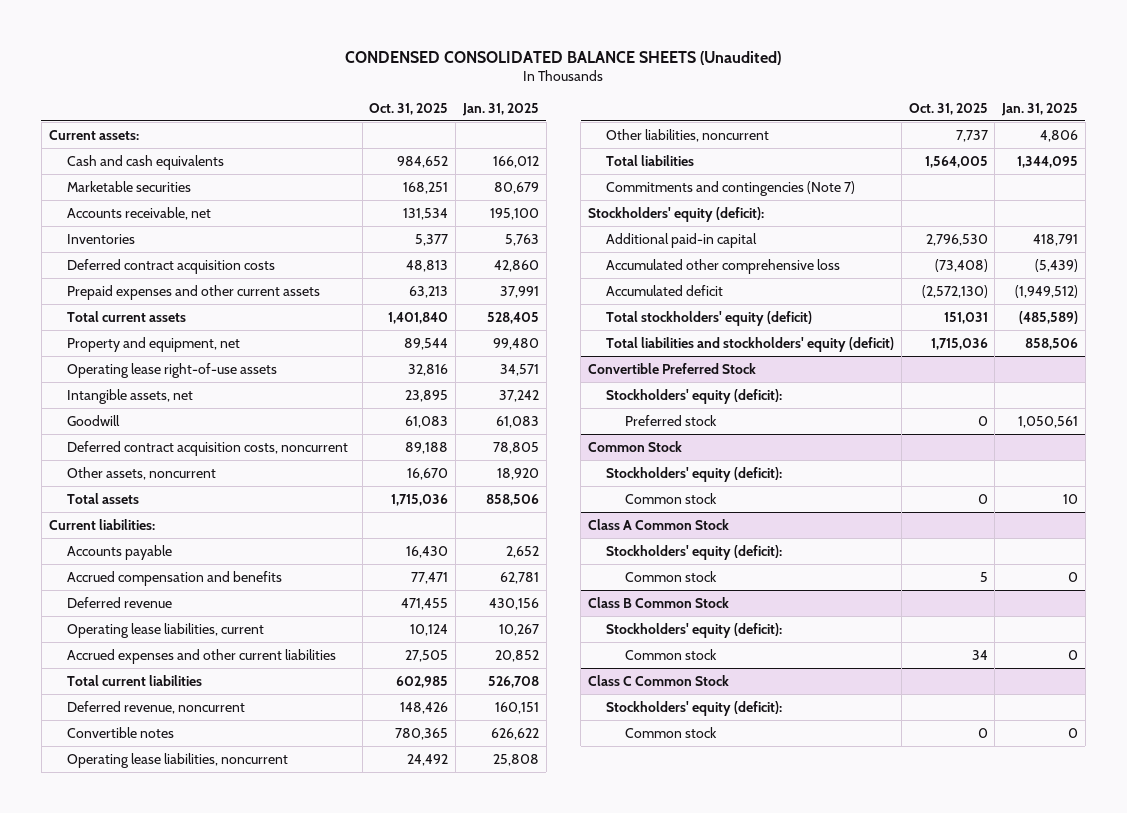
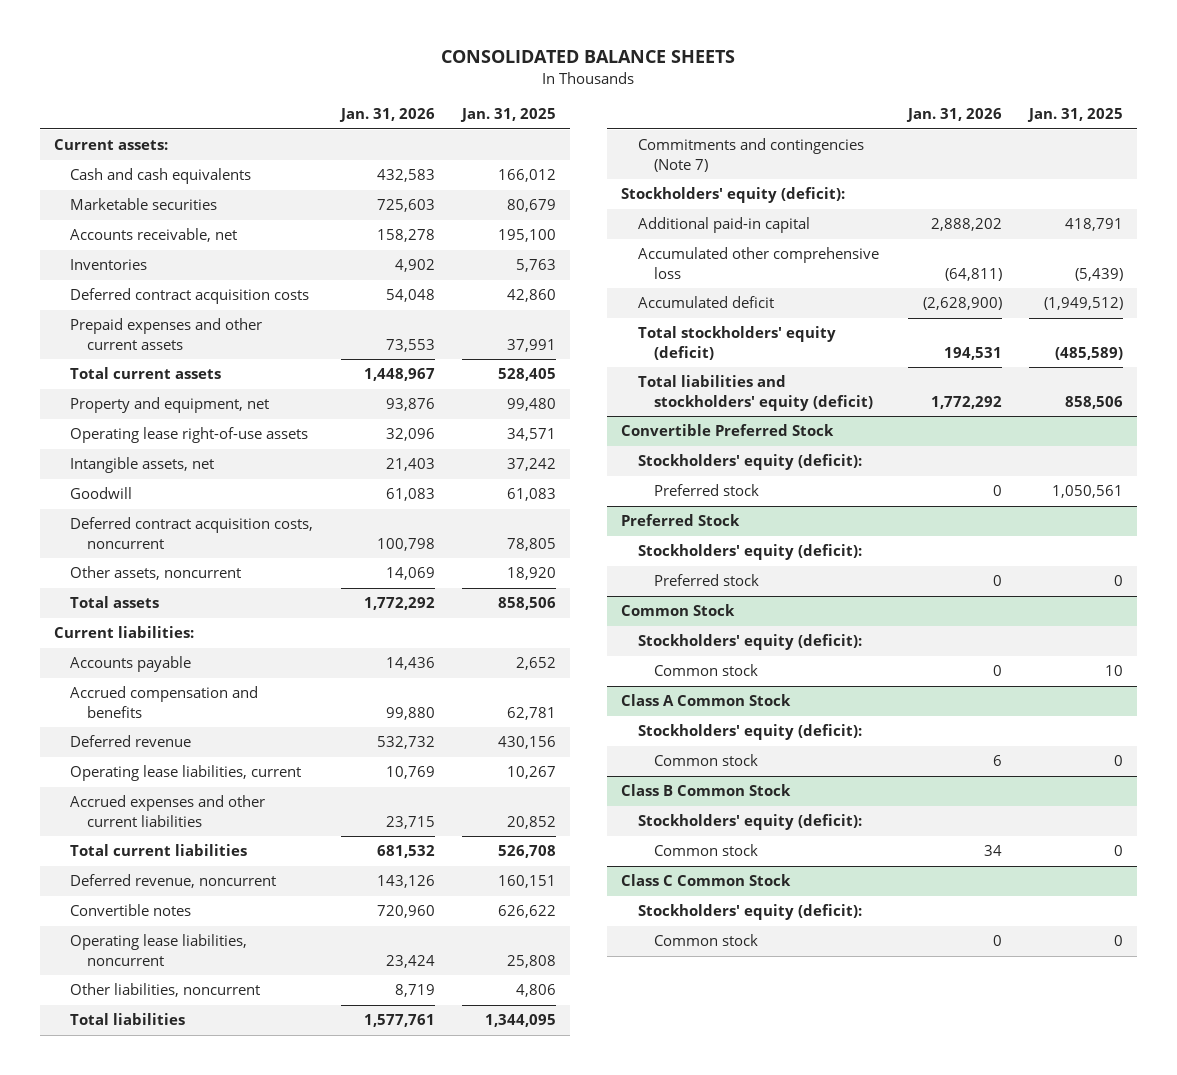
[345,50,782,65] CONDENSED CONSOLIDATED BALANCE SHEETS (Unaudited) -> [441,50,736,64] CONSOLIDATED BALANCE SHEETS
[369,102,449,115] Oct. 31, 2025 -> none
none -> [338,108,435,123] Jan. 31, 2026
none -> [620,514,740,527] Preferred Stock
none -> [637,544,862,561] Stockholders' equity (deficit):
none -> [654,574,760,587] Preferred stock

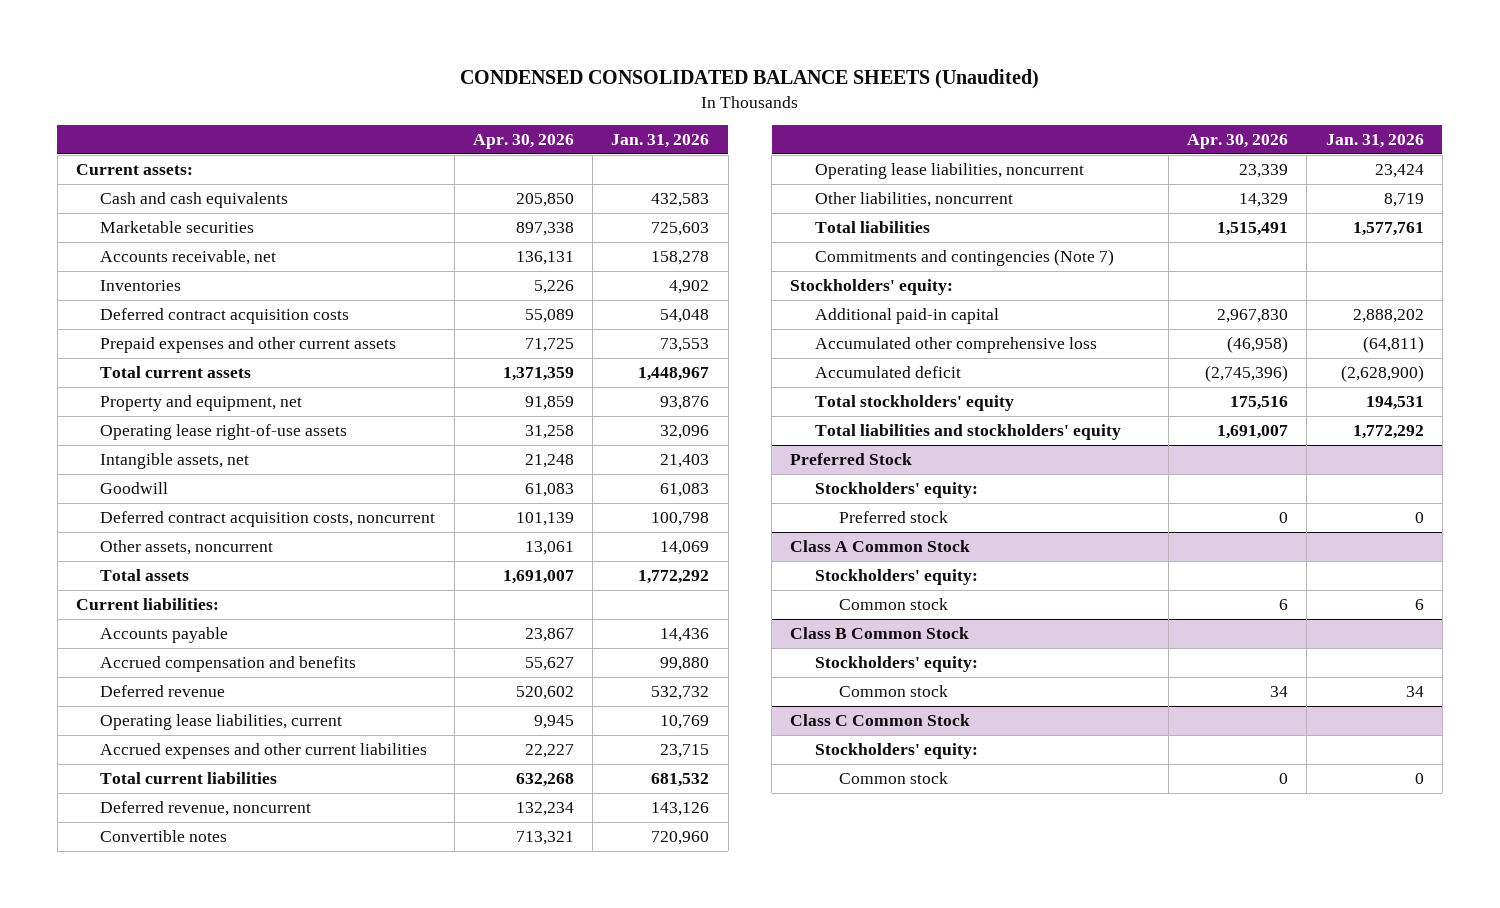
[441,50,736,64] CONSOLIDATED BALANCE SHEETS -> [459,69,1039,90] CONDENSED CONSOLIDATED BALANCE SHEETS (Unaudited)
[459,108,556,123] Jan. 31, 2025 -> none
none -> [472,134,574,150] Apr. 30, 2026
[620,187,845,204] Stockholders' equity (deficit): -> [790,278,954,295] Stockholders' equity:
[620,424,834,437] Convertible Preferred Stock -> none
[637,454,862,471] Stockholders' equity (deficit): -> none
[654,484,760,497] Preferred stock -> none
[637,326,836,360] Total stockholders' equity (deficit) -> [814,394,1014,411] Total stockholders' equity
[637,375,874,411] Total liabilities and stockholders' equity (deficit) -> [814,423,1121,440] Total liabilities and stockholders' equity
[637,544,862,561] Stockholders' equity (deficit): -> [814,481,978,498] Stockholders' equity:
[620,604,735,617] Common Stock -> none
[637,634,862,651] Stockholders' equity (deficit): -> none
[654,664,759,677] Common stock -> none
[637,724,862,741] Stockholders' equity (deficit): -> [814,568,978,585] Stockholders' equity:
[637,814,862,831] Stockholders' equity (deficit): -> [814,655,978,672] Stockholders' equity:
[637,904,862,921] Stockholders' equity (deficit): -> [814,742,978,759] Stockholders' equity:

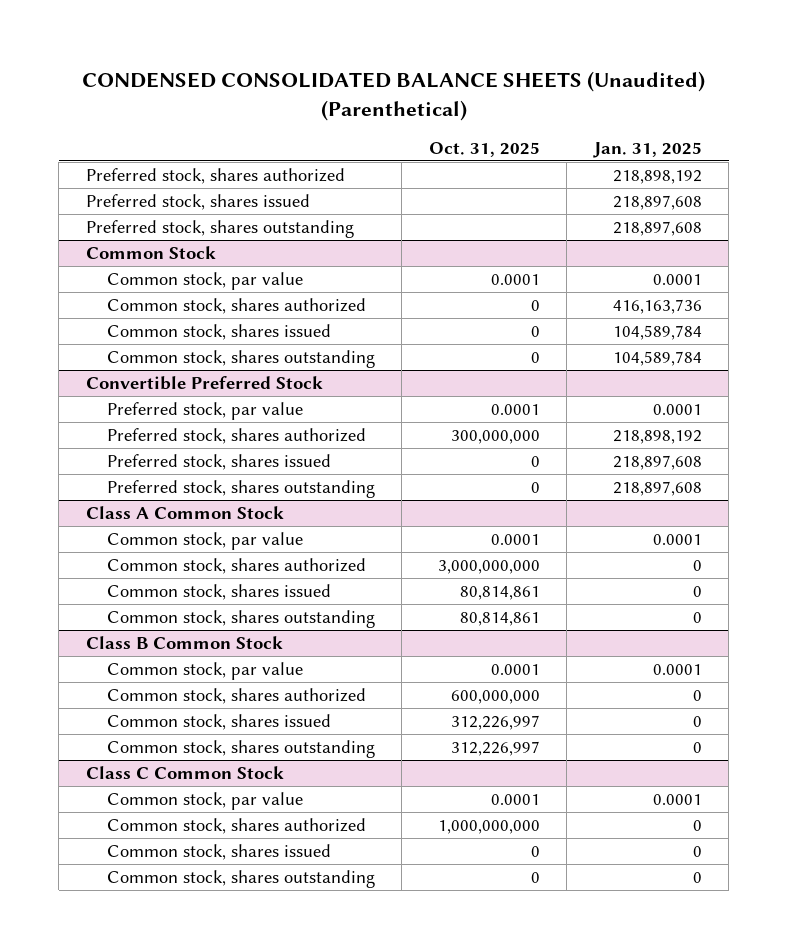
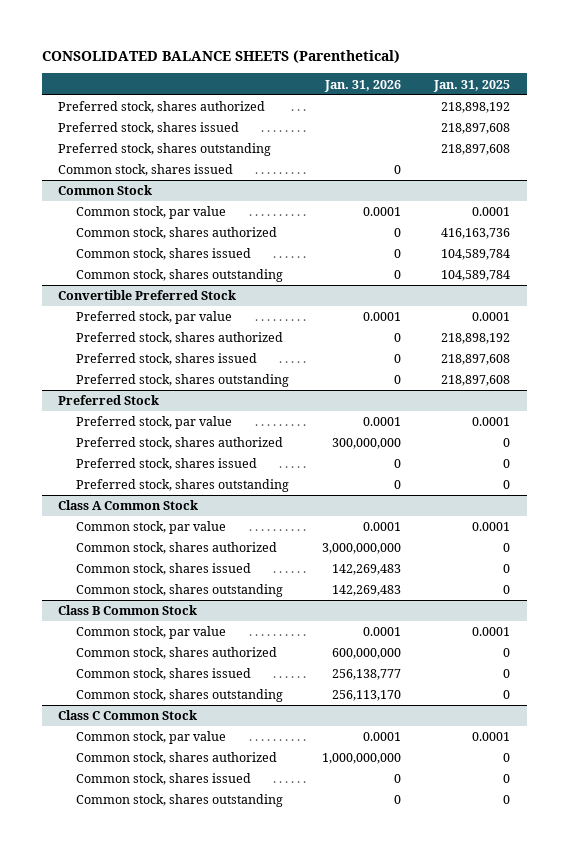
[81,71,705,122] CONDENSED CONSOLIDATED BALANCE SHEETS (Unaudited) (Parenthetical) -> [41,50,400,64] CONSOLIDATED BALANCE SHEETS (Parenthetical)
[428,141,540,157] Oct. 31, 2025 -> none
none -> [324,79,402,92] Jan. 31, 2026
none -> [58,164,234,177] Common stock, shares issued
none -> [58,395,160,406] Preferred Stock
none -> [76,416,233,430] Preferred stock, par value
none -> [76,437,284,450] Preferred stock, shares authorized
none -> [76,458,258,471] Preferred stock, shares issued
none -> [76,479,290,493] Preferred stock, shares outstanding

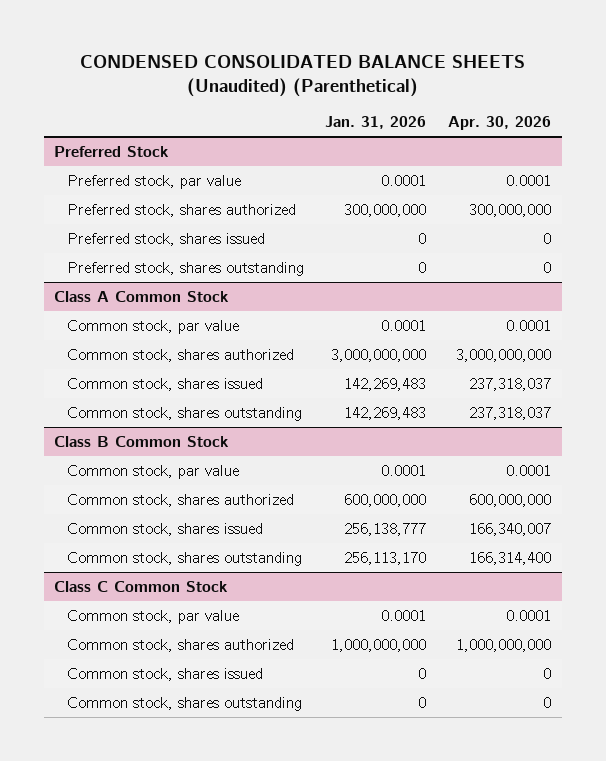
[41,50,400,64] CONSOLIDATED BALANCE SHEETS (Parenthetical) -> [79,54,525,97] CONDENSED CONSOLIDATED BALANCE SHEETS (Unaudited) (Parenthetical)
[433,79,511,92] Jan. 31, 2025 -> none
none -> [448,116,552,131] Apr. 30, 2026
[58,101,266,114] Preferred stock, shares authorized -> none
[58,122,240,135] Preferred stock, shares issued -> none
[58,143,272,157] Preferred stock, shares outstanding -> none
[58,164,234,177] Common stock, shares issued -> none
[58,185,153,196] Common Stock -> none
[76,206,227,220] Common stock, par value -> none
[76,227,278,240] Common stock, shares authorized -> none
[76,248,252,261] Common stock, shares issued -> none
[76,269,284,283] Common stock, shares outstanding -> none
[58,290,237,301] Convertible Preferred Stock -> none
[76,311,233,325] Preferred stock, par value -> none
[76,332,284,345] Preferred stock, shares authorized -> none
[76,353,258,366] Preferred stock, shares issued -> none
[76,374,290,388] Preferred stock, shares outstanding -> none

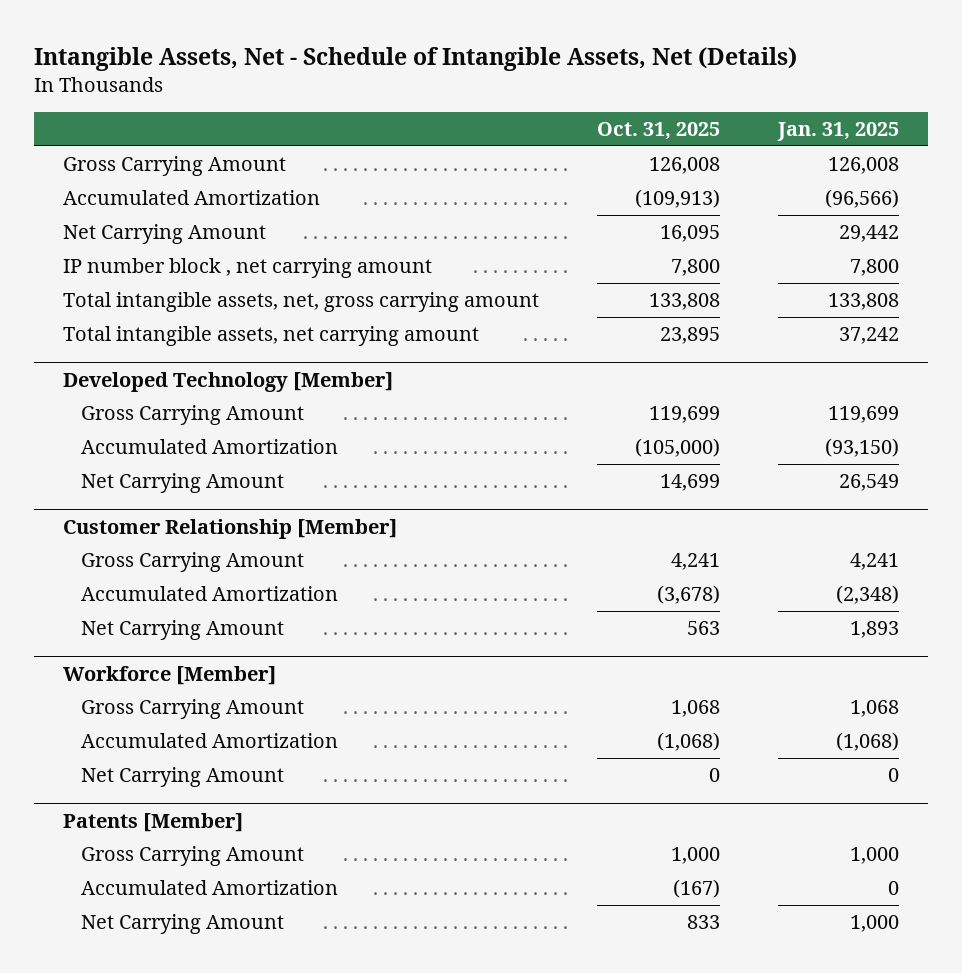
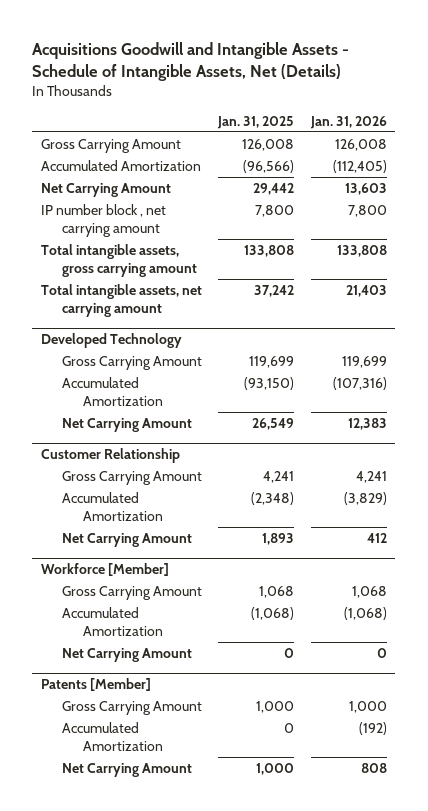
[33,46,797,71] Intangible Assets, Net - Schedule of Intangible Assets, Net (Details) -> [32,41,350,81] Acquisitions Goodwill and Intangible Assets - Schedule of Intangible Assets, Net (Details)
[596,121,720,140] Oct. 31, 2025 -> none
none -> [309,116,387,130] Jan. 31, 2026
[62,292,539,313] Total intangible assets, net, gross carrying amount -> [40,243,198,278] Total intangible assets, gross carrying amount
[62,371,393,392] Developed Technology [Member] -> [40,333,182,349] Developed Technology
[62,518,397,539] Customer Relationship [Member] -> [40,448,180,464] Customer Relationship

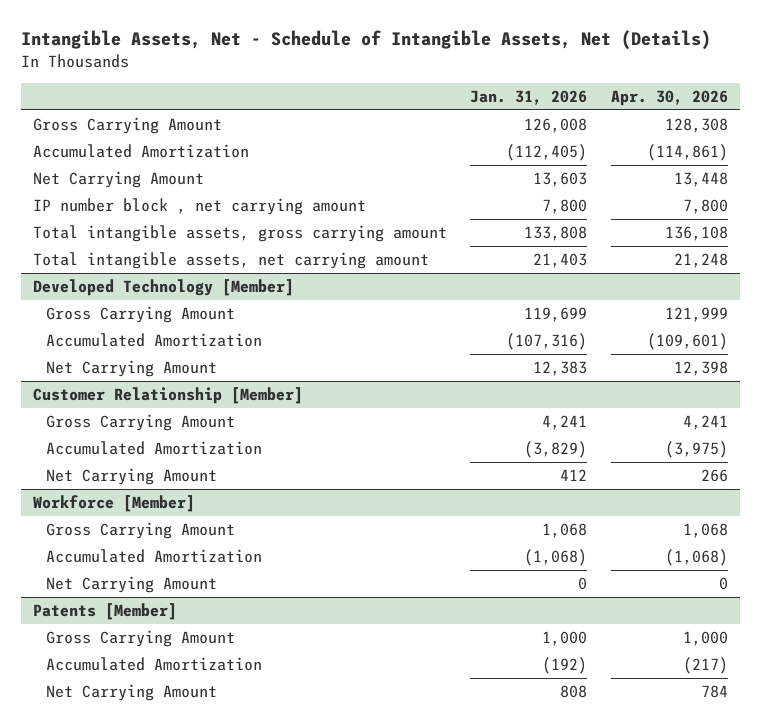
[32,41,350,81] Acquisitions Goodwill and Intangible Assets - Schedule of Intangible Assets, Net (Details) -> [20,30,711,51] Intangible Assets, Net - Schedule of Intangible Assets, Net (Details)
[217,116,295,130] Jan. 31, 2025 -> none
none -> [610,89,728,106] Apr. 30, 2026
[40,333,182,349] Developed Technology -> [32,279,294,297] Developed Technology [Member]
[40,448,180,464] Customer Relationship -> [32,387,303,405] Customer Relationship [Member]

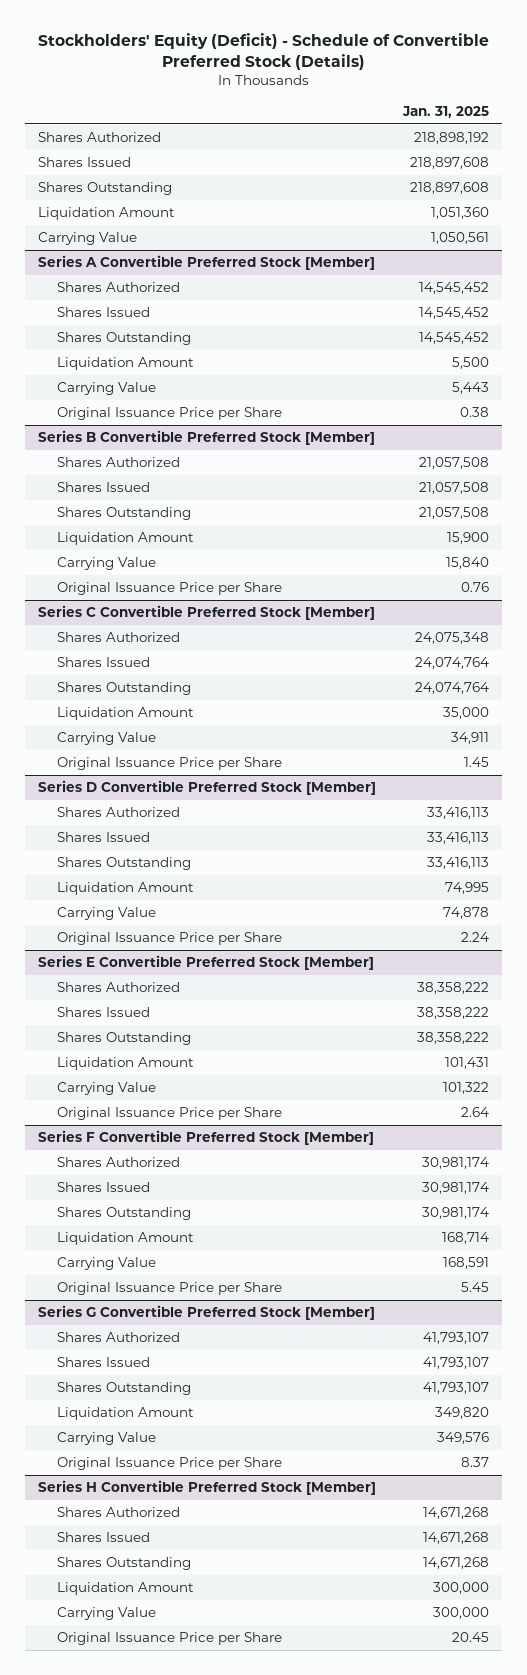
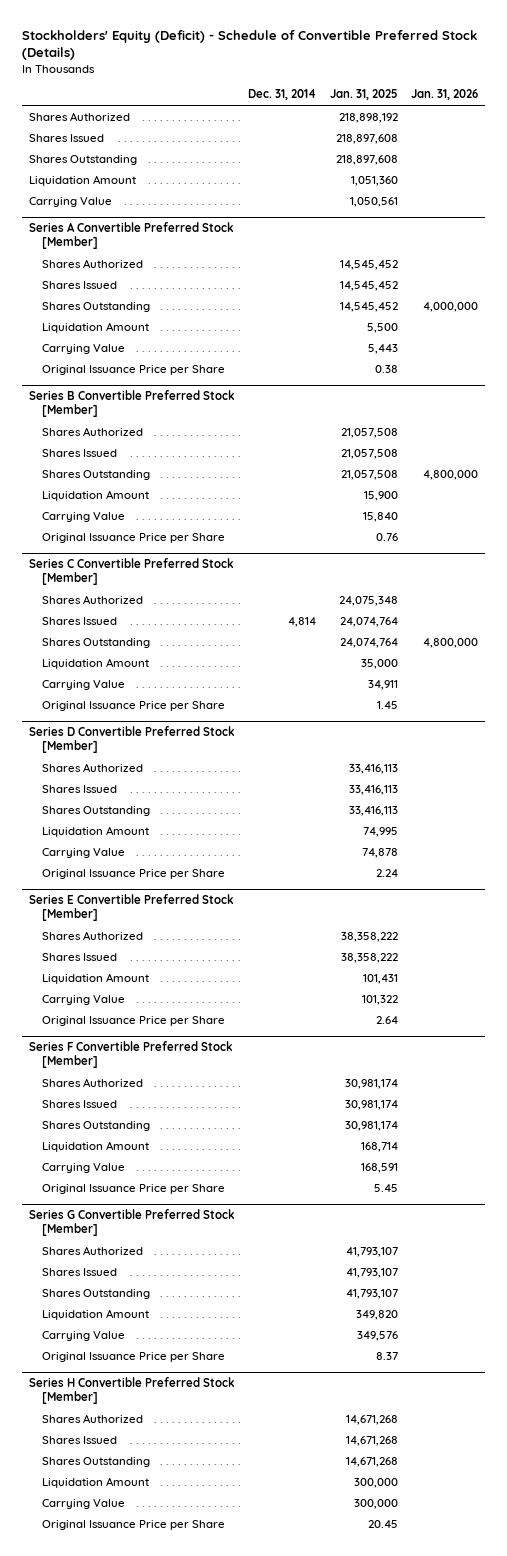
none -> [248,89,317,101] Dec. 31, 2014
none -> [411,89,479,101] Jan. 31, 2026
[56,1032,191,1046] Shares Outstanding -> none

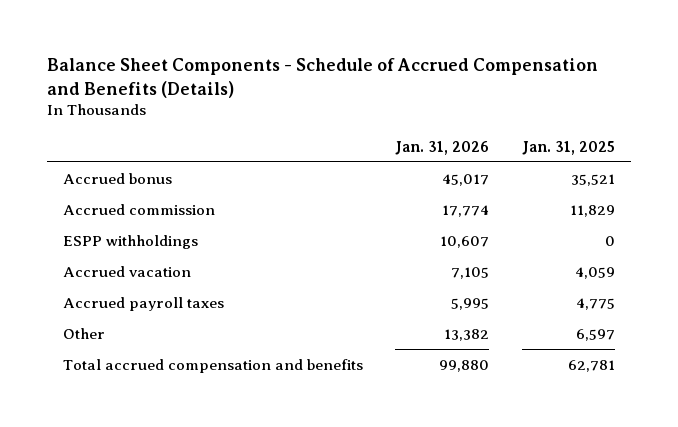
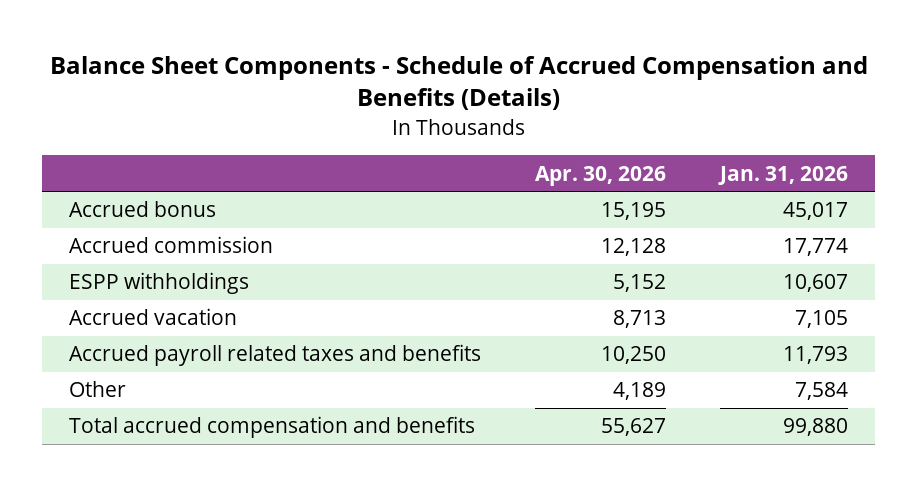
[521,140,615,155] Jan. 31, 2025 -> none
none -> [535,165,667,186] Apr. 30, 2026
[63,296,225,311] Accrued payroll taxes -> [68,344,481,367] Accrued payroll related taxes and benefits
[451,297,490,310] 5,995 -> [783,346,849,365] 11,793
[444,328,490,341] 13,382 -> [795,382,849,401] 7,584

